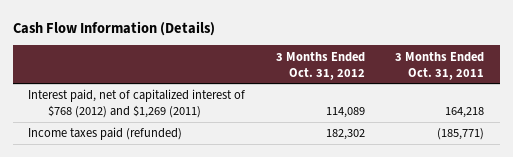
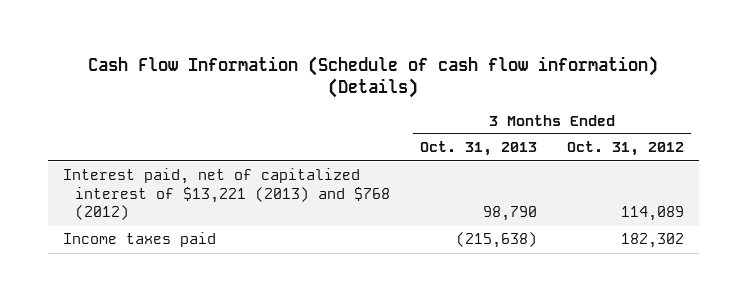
[12,20,215,36] Cash Flow Information (Details) -> [88,55,659,98] Cash Flow Information (Schedule of cash flow information) (Details)
[395,51,485,80] 3 Months Ended Oct. 31, 2011 -> none
none -> [419,141,537,157] Oct. 31, 2013
[28,89,246,119] Interest paid, net of capitalized interest of $768 (2012) and $1,269 (2011) -> [63,168,391,221] Interest paid, net of capitalized interest of $13,221 (2013) and $768 (2012)
[28,127,183,141] Income taxes paid (refunded) -> [63,232,217,248] Income taxes paid

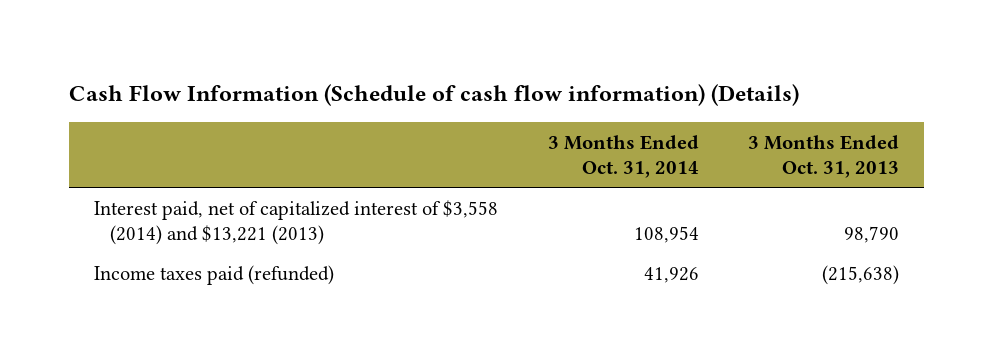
[566,141,684,157] Oct. 31, 2012 -> none
none -> [547,134,699,178] 3 Months Ended Oct. 31, 2014
[63,168,391,221] Interest paid, net of capitalized interest of $13,221 (2013) and $768 (2012) -> [93,199,498,245] Interest paid, net of capitalized interest of $3,558 (2014) and $13,221 (2013)
[63,232,217,248] Income taxes paid -> [93,264,334,285] Income taxes paid (refunded)

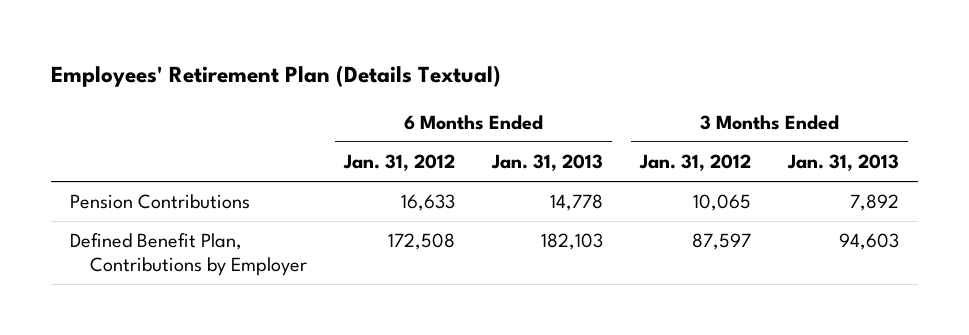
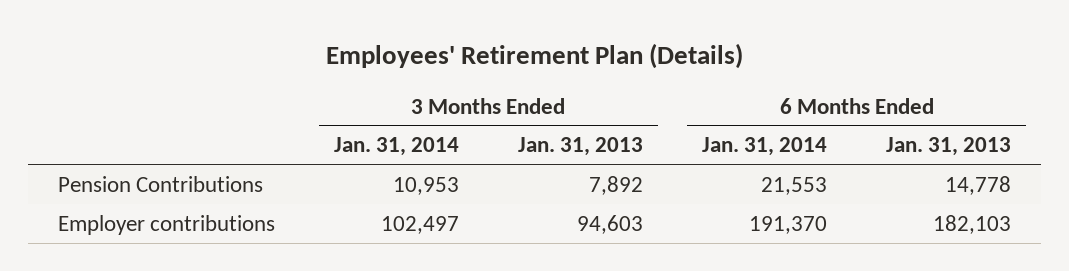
[51,65,502,88] Employees' Retirement Plan (Details Textual) -> [325,42,743,69] Employees' Retirement Plan (Details)
[343,154,456,172] Jan. 31, 2012 -> none
[639,154,752,172] Jan. 31, 2012 -> none
none -> [333,137,459,157] Jan. 31, 2014
none -> [702,137,828,157] Jan. 31, 2014
[69,233,308,276] Defined Benefit Plan, Contributions by Employer -> [57,214,275,235] Employer contributions

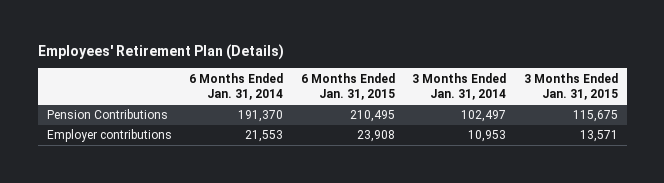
[518,137,644,157] Jan. 31, 2013 -> none
[886,137,1012,157] Jan. 31, 2013 -> none
none -> [300,72,395,101] 6 Months Ended Jan. 31, 2015
none -> [523,72,618,101] 3 Months Ended Jan. 31, 2015
[392,176,459,195] 10,953 -> [461,110,507,123] 102,497
[761,176,828,195] 21,553 -> [238,110,284,123] 191,370
[380,215,459,234] 102,497 -> [468,130,507,143] 10,953
[749,215,828,234] 191,370 -> [245,130,284,143] 21,553

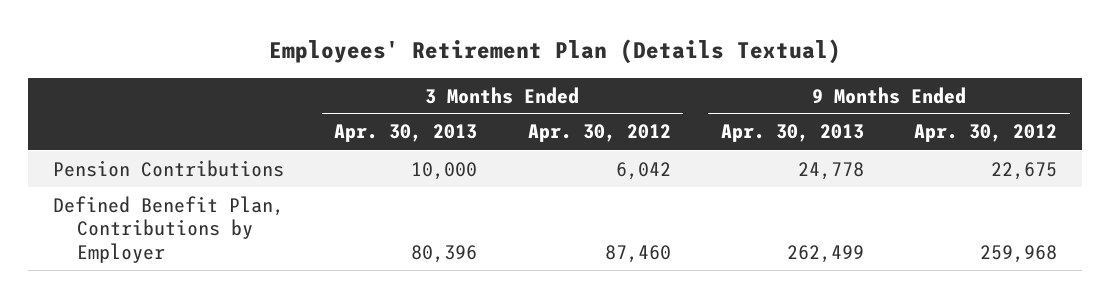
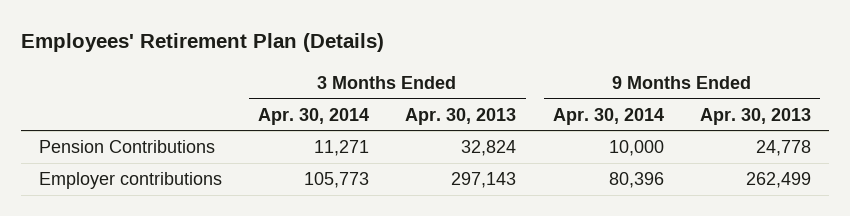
[269,39,842,65] Employees' Retirement Plan (Details Textual) -> [20,33,384,53] Employees' Retirement Plan (Details)
[527,124,671,143] Apr. 30, 2012 -> none
[914,124,1058,143] Apr. 30, 2012 -> none
none -> [258,107,370,125] Apr. 30, 2014
none -> [552,107,664,125] Apr. 30, 2014
[411,161,478,180] 10,000 -> [461,140,517,157] 32,824
[53,195,285,263] Defined Benefit Plan, Contributions by Employer -> [38,172,222,190] Employer contributions
[411,244,478,263] 80,396 -> [451,172,517,189] 297,143

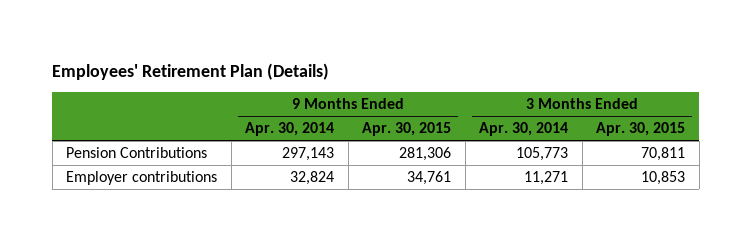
[405,107,517,125] Apr. 30, 2013 -> none
[700,107,812,125] Apr. 30, 2013 -> none
none -> [362,122,452,137] Apr. 30, 2015
none -> [596,122,686,137] Apr. 30, 2015
[314,140,370,157] 11,271 -> [516,147,569,162] 105,773
[608,140,664,157] 10,000 -> [282,147,335,162] 297,143
[304,172,370,189] 105,773 -> [524,171,569,186] 11,271
[608,172,664,189] 80,396 -> [290,171,335,186] 32,824

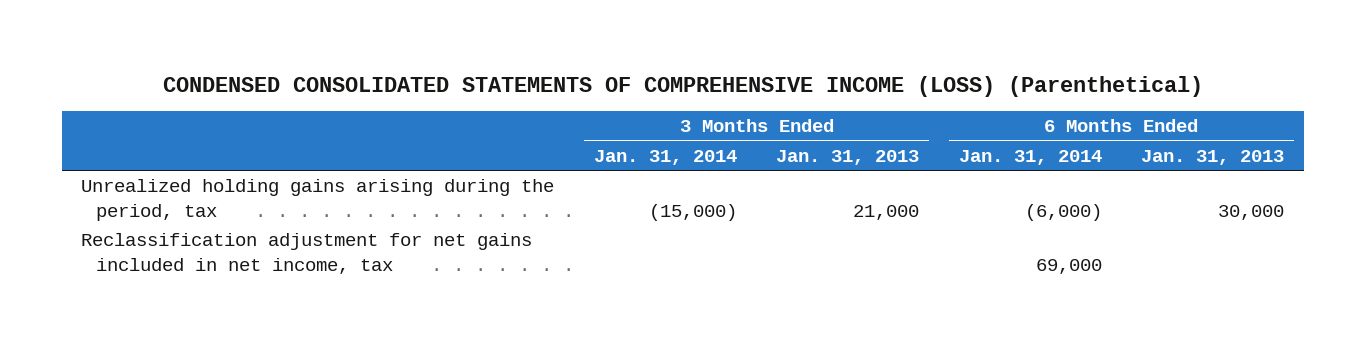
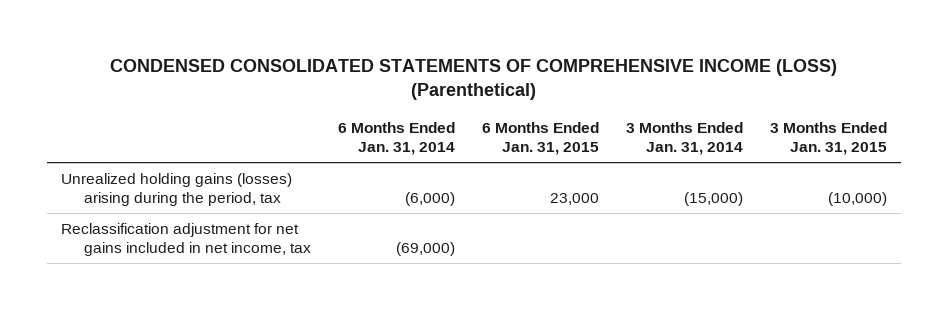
[776,149,920,165] Jan. 31, 2013 -> none
[1140,149,1284,165] Jan. 31, 2013 -> none
none -> [482,121,600,155] 6 Months Ended Jan. 31, 2015
none -> [770,121,888,155] 3 Months Ended Jan. 31, 2015
[81,179,555,221] Unrealized holding gains arising during the period, tax -> [60,172,292,207] Unrealized holding gains (losses) arising during the period, tax
[1035,258,1102,274] 69,000 -> [396,242,456,257] (69,000)

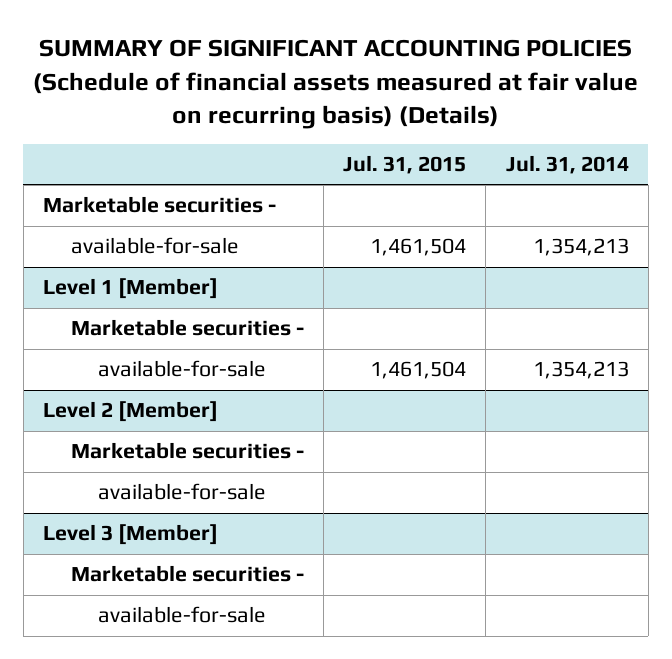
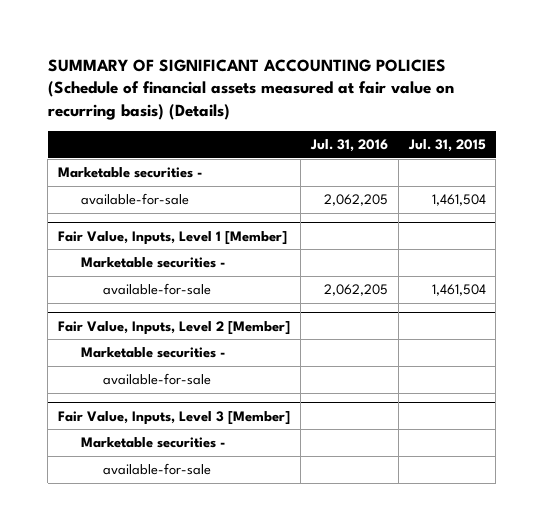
[505,155,629,175] Jul. 31, 2014 -> none
none -> [309,139,388,153] Jul. 31, 2016
[43,278,219,300] Level 1 [Member] -> [58,230,288,245] Fair Value, Inputs, Level 1 [Member]
[43,401,219,423] Level 2 [Member] -> [58,320,291,335] Fair Value, Inputs, Level 2 [Member]
[43,524,219,546] Level 3 [Member] -> [58,410,291,425] Fair Value, Inputs, Level 3 [Member]

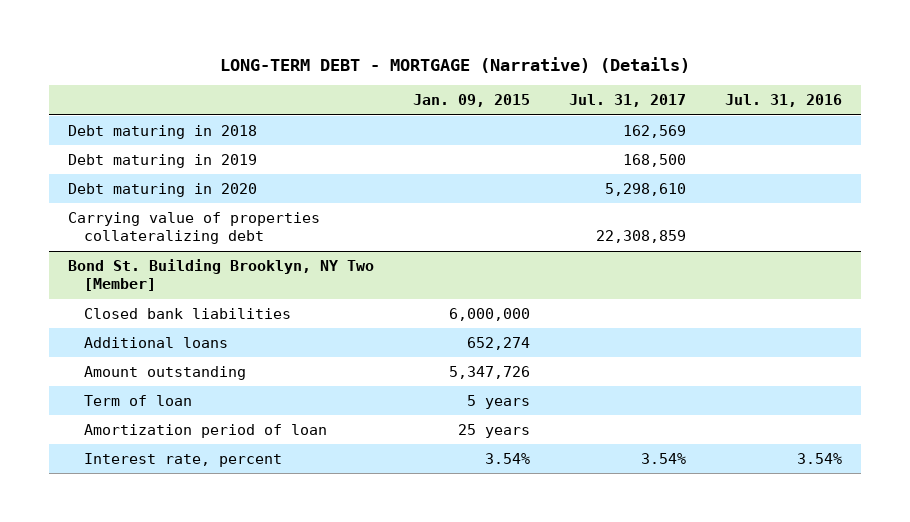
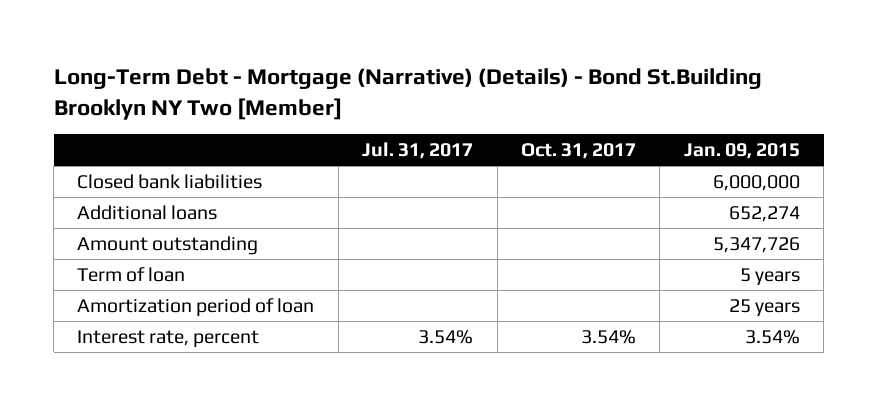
[220,57,691,74] LONG-TERM DEBT - MORTGAGE (Narrative) (Details) -> [53,68,762,120] Long-Term Debt - Mortgage (Narrative) (Details) - Bond St.Building Brooklyn NY Two [Member]
[724,94,842,108] Jul. 31, 2016 -> none
none -> [520,143,636,160] Oct. 31, 2017
[68,124,258,139] Debt maturing in 2018 -> none
[68,153,258,168] Debt maturing in 2019 -> none
[68,182,258,197] Debt maturing in 2020 -> none
[68,211,321,245] Carrying value of properties collateralizing debt -> none
[68,258,375,292] Bond St. Building Brooklyn, NY Two [Member] -> none

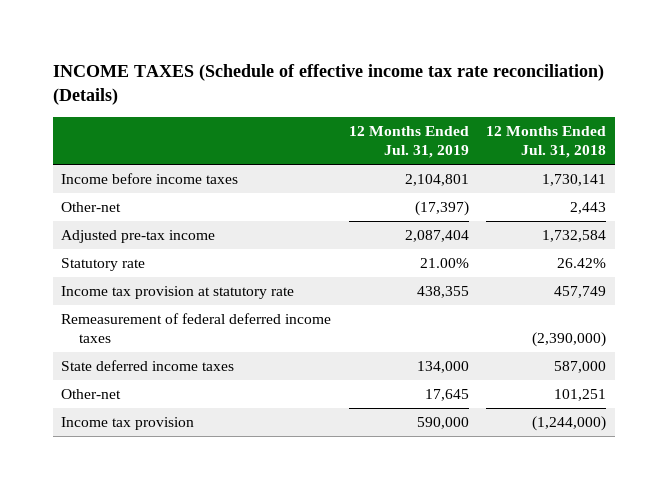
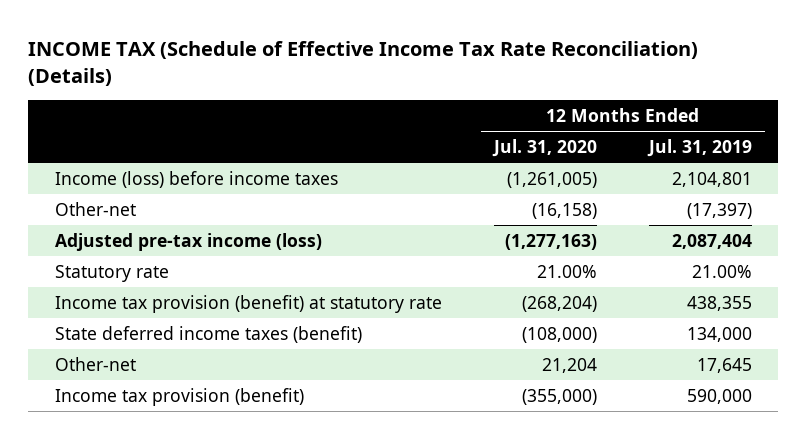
[52,63,604,106] INCOME TAXES (Schedule of effective income tax rate reconciliation) (Details) -> [28,40,699,86] INCOME TAX (Schedule of Effective Income Tax Rate Reconciliation) (Details)
[486,125,607,159] 12 Months Ended Jul. 31, 2018 -> none
none -> [491,139,597,158] Jul. 31, 2020
[61,172,239,184] Income before income taxes -> [54,170,338,188] Income (loss) before income taxes
[61,229,216,243] Adjusted pre-tax income -> [54,232,322,251] Adjusted pre-tax income (loss)
[61,312,332,344] Remeasurement of federal deferred income taxes -> none
[61,285,295,299] Income tax provision at statutory rate -> [54,294,442,313] Income tax provision (benefit) at statutory rate
[61,359,235,371] State deferred income taxes -> [54,325,362,343] State deferred income taxes (benefit)
[61,416,195,430] Income tax provision -> [54,387,304,406] Income tax provision (benefit)

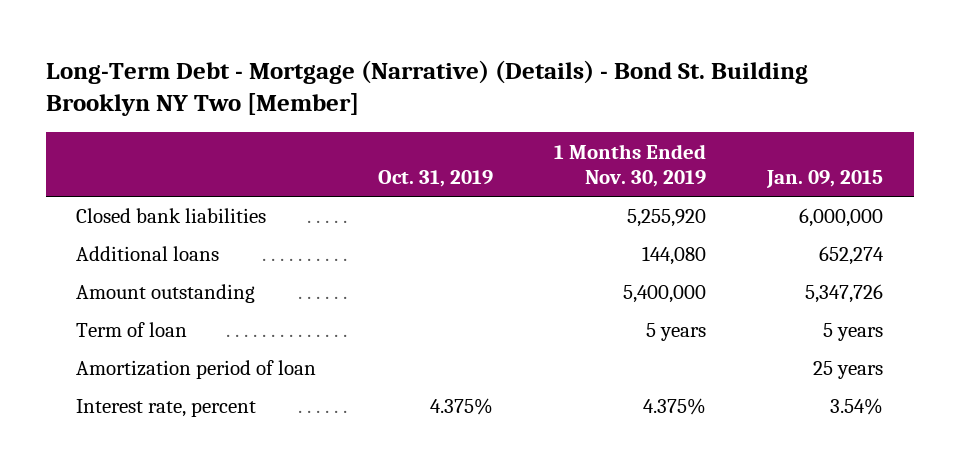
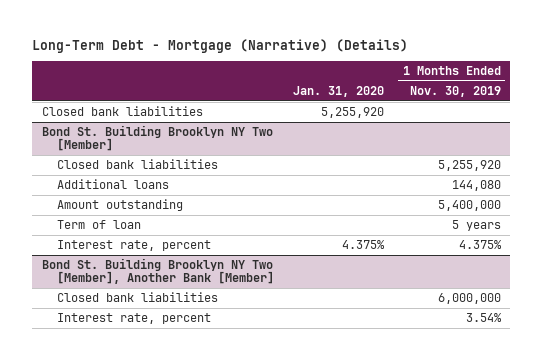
[45,59,808,117] Long-Term Debt - Mortgage (Narrative) (Details) - Bond St. Building Brooklyn NY Two [Member] -> [32,38,409,53] Long-Term Debt - Mortgage (Narrative) (Details)
[377,170,493,188] Oct. 31, 2019 -> none
[766,170,884,189] Jan. 09, 2015 -> none
none -> [293,85,385,97] Jan. 31, 2020
none -> [41,106,203,117] Closed bank liabilities
none -> [41,125,273,152] Bond St. Building Brooklyn NY Two [Member]
[76,360,317,380] Amortization period of loan -> none
none -> [41,258,275,285] Bond St. Building Brooklyn NY Two [Member], Another Bank [Member]
none -> [57,292,219,303] Closed bank liabilities
none -> [57,313,212,325] Interest rate, percent

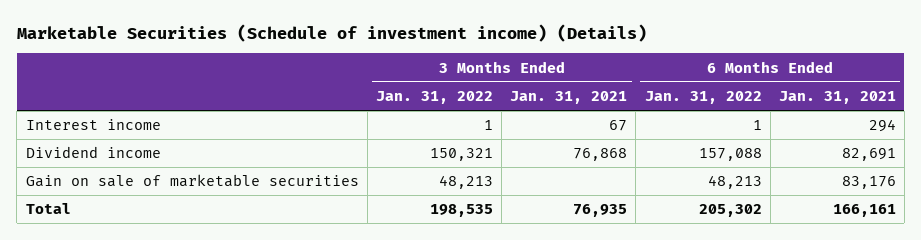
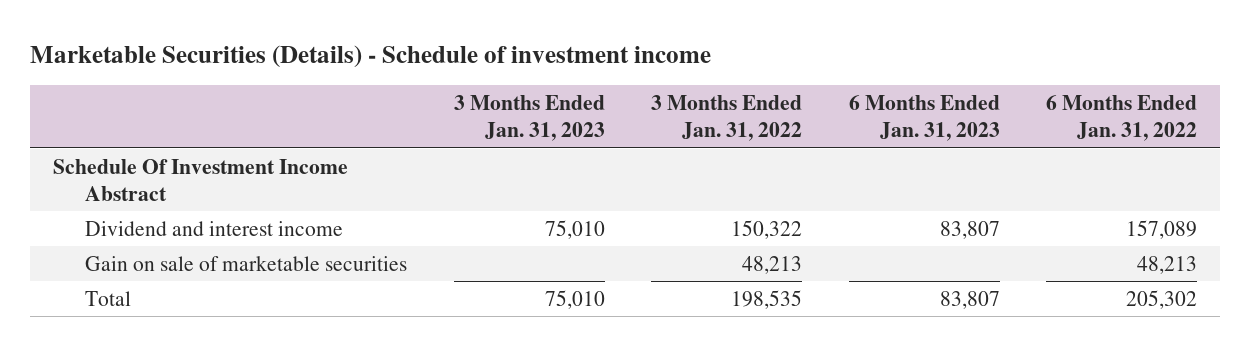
[16,24,647,43] Marketable Securities (Schedule of investment income) (Details) -> [29,45,711,69] Marketable Securities (Details) - Schedule of investment income
[510,90,628,104] Jan. 31, 2021 -> none
[778,90,896,104] Jan. 31, 2021 -> none
none -> [453,95,605,142] 3 Months Ended Jan. 31, 2023
none -> [848,95,1000,142] 6 Months Ended Jan. 31, 2023
[25,146,161,159] Dividend income -> none
none -> [53,158,349,201] Schedule Of Investment Income Abstract
[25,119,161,131] Interest income -> [85,220,344,236] Dividend and interest income
[483,120,493,131] 1 -> [731,219,803,239] 150,322
[752,120,762,131] 1 -> [1126,219,1198,239] 157,089

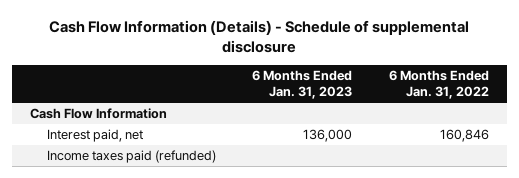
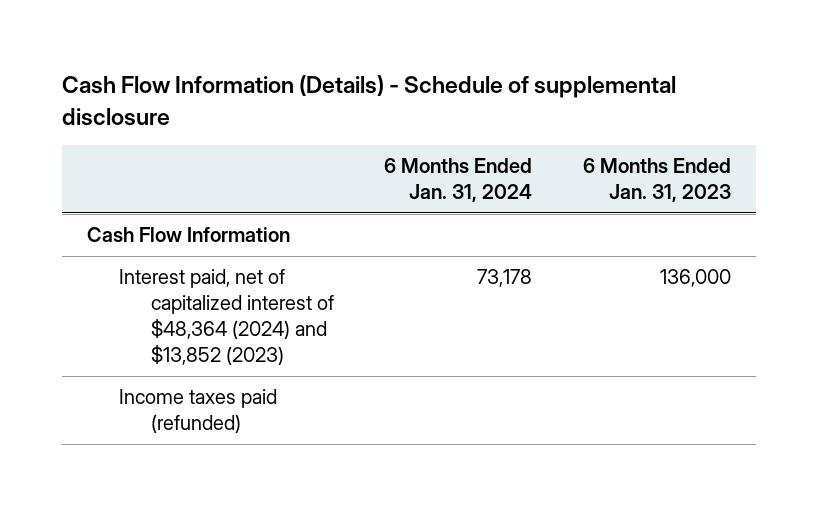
[388,69,489,100] 6 Months Ended Jan. 31, 2022 -> none
none -> [384,158,533,203] 6 Months Ended Jan. 31, 2024
[47,129,144,143] Interest paid, net -> [119,269,334,366] Interest paid, net of capitalized interest of $48,364 (2024) and $13,852 (2023)

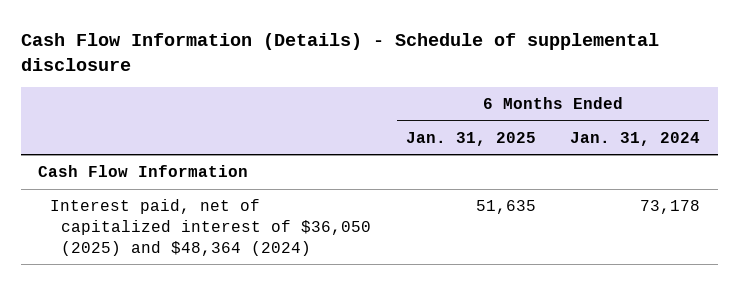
[582,158,731,203] 6 Months Ended Jan. 31, 2023 -> none
none -> [405,131,536,146] Jan. 31, 2025
[119,389,278,434] Income taxes paid (refunded) -> none
[119,269,334,366] Interest paid, net of capitalized interest of $48,364 (2024) and $13,852 (2023) -> [49,199,371,256] Interest paid, net of capitalized interest of $36,050 (2025) and $48,364 (2024)

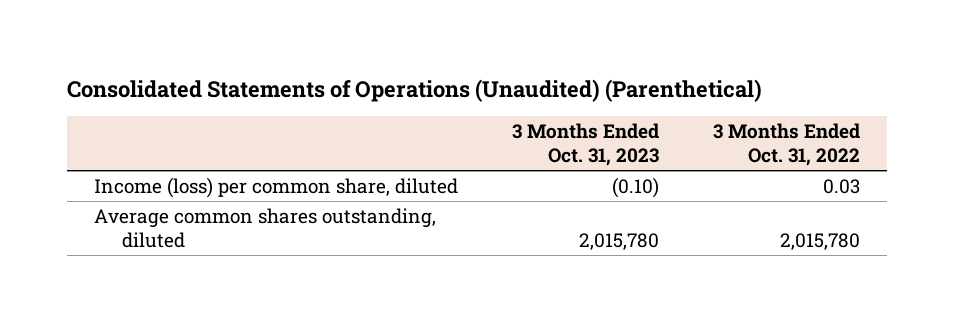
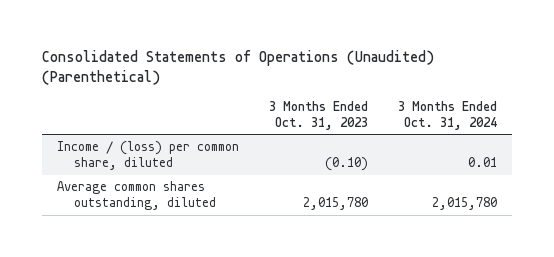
[712,123,860,167] 3 Months Ended Oct. 31, 2022 -> none
none -> [397,101,497,130] 3 Months Ended Oct. 31, 2024
[94,176,459,198] Income (loss) per common share, diluted -> [57,141,240,170] Income / (loss) per common share, diluted

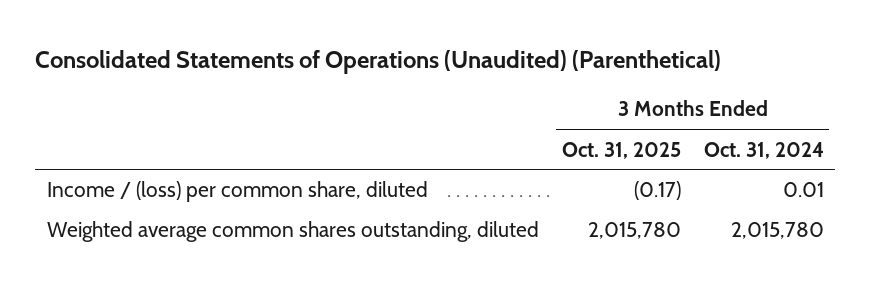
[268,101,368,130] 3 Months Ended Oct. 31, 2023 -> none
none -> [561,141,681,159] Oct. 31, 2025
[57,181,216,210] Average common shares outstanding, diluted -> [46,221,539,243] Weighted average common shares outstanding, diluted

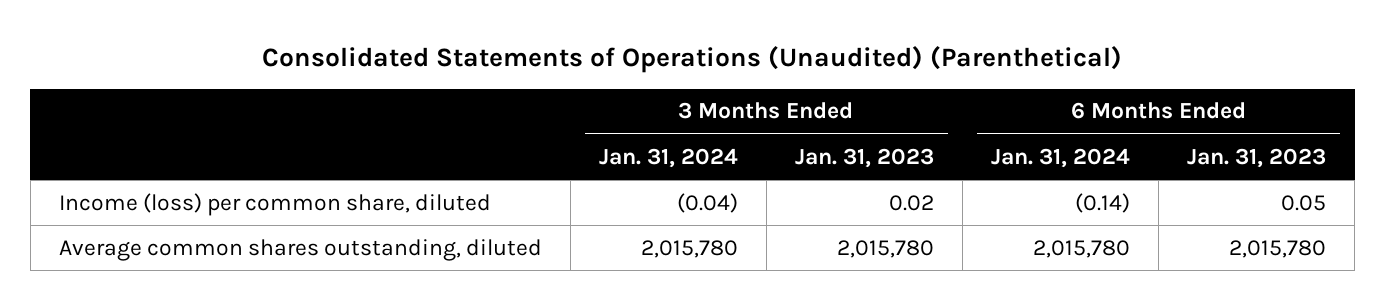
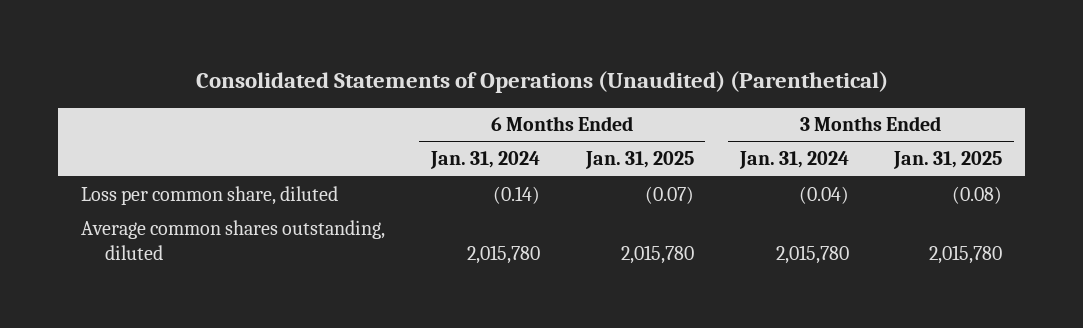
[794,147,934,168] Jan. 31, 2023 -> none
[1187,147,1327,168] Jan. 31, 2023 -> none
none -> [584,151,694,170] Jan. 31, 2025
none -> [893,151,1003,170] Jan. 31, 2025
[58,192,491,216] Income (loss) per common share, diluted -> [80,185,338,205] Loss per common share, diluted

